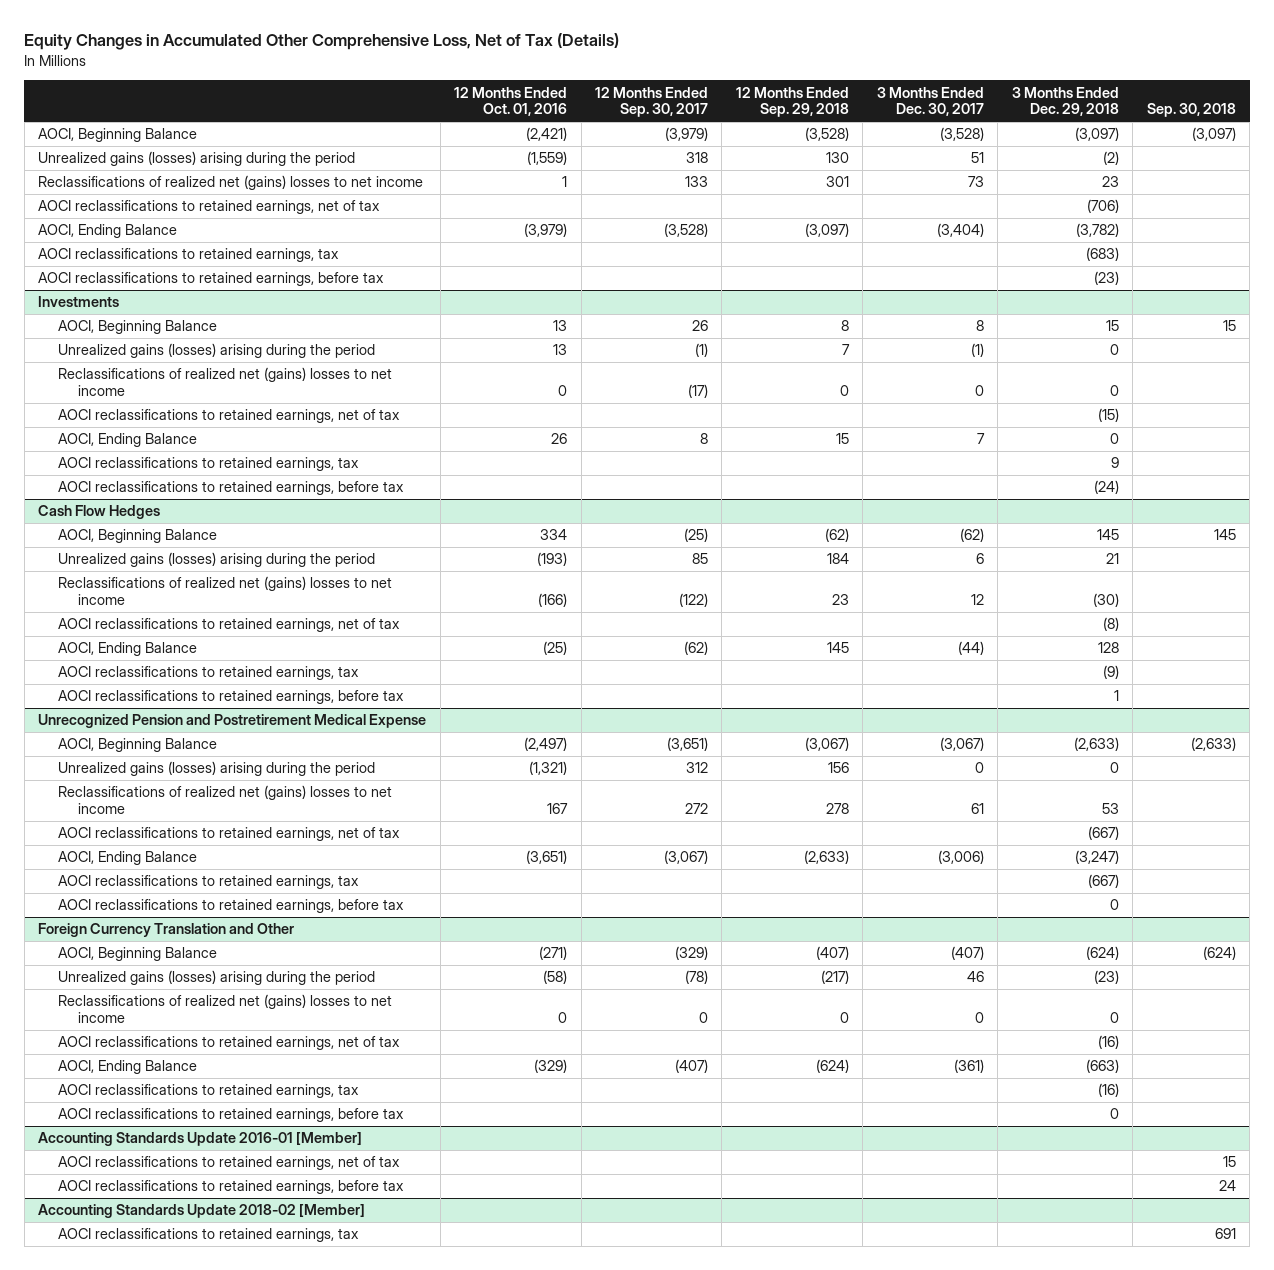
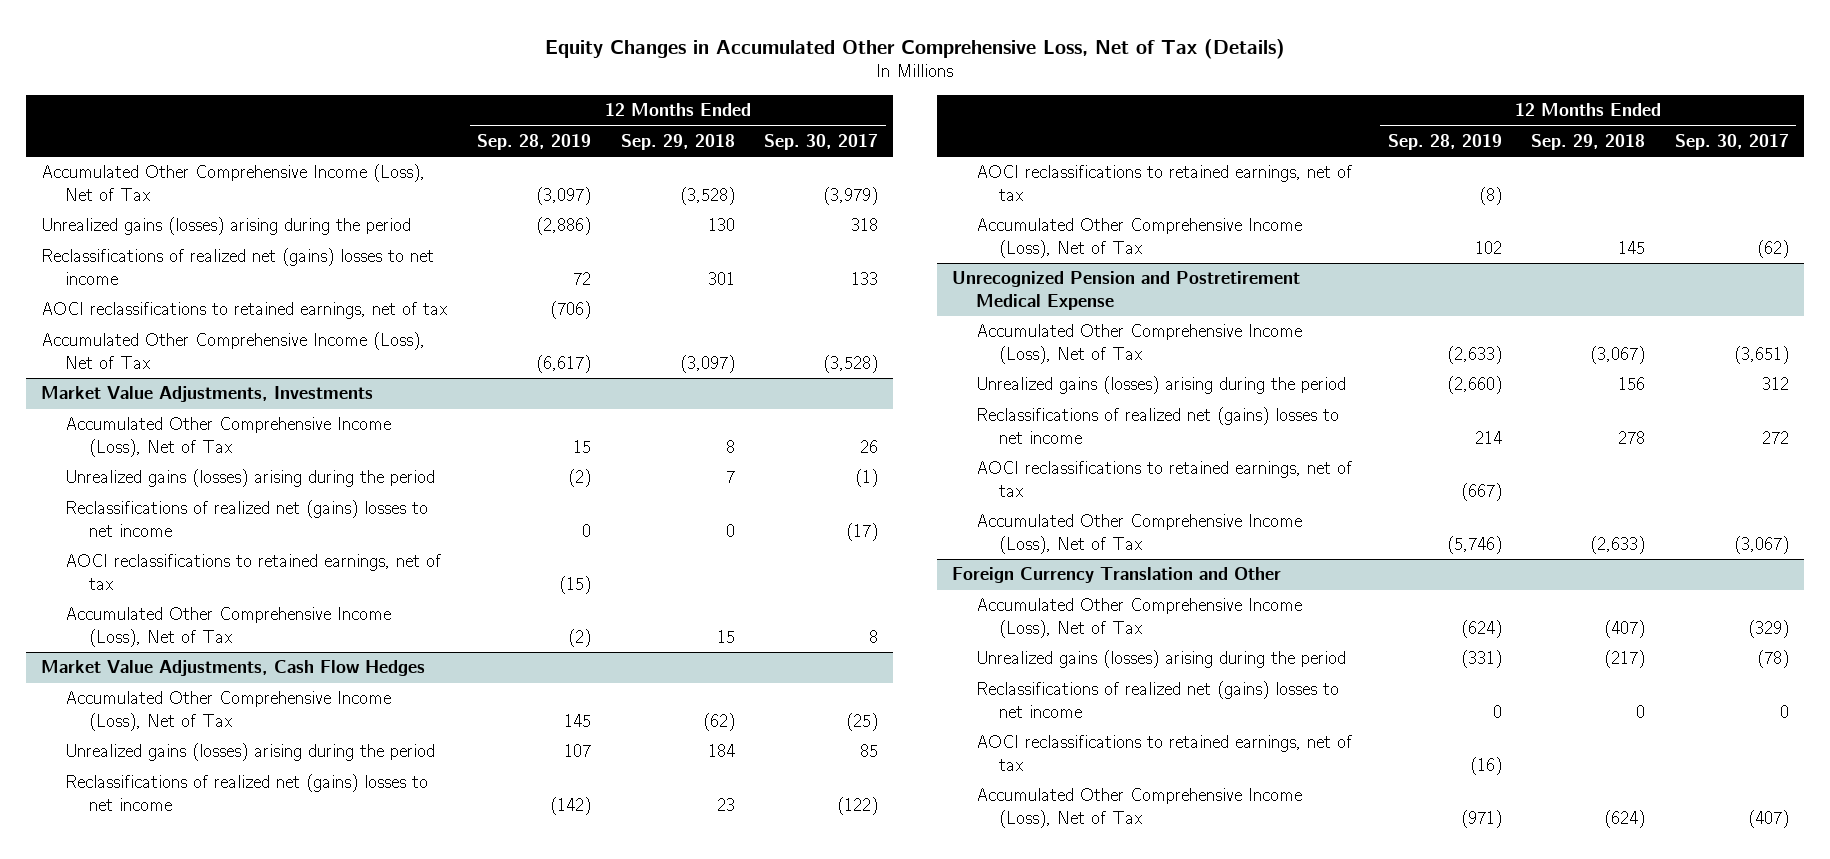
[454,86,568,117] 12 Months Ended Oct. 01, 2016 -> none
[876,86,984,117] 3 Months Ended Dec. 30, 2017 -> none
[1011,86,1119,117] 3 Months Ended Dec. 29, 2018 -> none
[1146,103,1236,118] Sep. 30, 2018 -> none
none -> [476,134,591,151] Sep. 28, 2019
[38,128,198,143] AOCI, Beginning Balance -> [41,164,426,202] Accumulated Other Comprehensive Income (Loss), Net of Tax
[38,248,340,263] AOCI reclassifications to retained earnings, tax -> none
[38,272,385,287] AOCI reclassifications to retained earnings, before tax -> none
[38,224,178,239] AOCI, Ending Balance -> [41,332,426,370] Accumulated Other Comprehensive Income (Loss), Net of Tax
[38,296,120,308] Investments -> [41,386,374,403] Market Value Adjustments, Investments
[57,320,217,335] AOCI, Beginning Balance -> [64,417,391,458] Accumulated Other Comprehensive Income (Loss), Net of Tax
[57,457,359,472] AOCI reclassifications to retained earnings, tax -> none
[57,481,404,496] AOCI reclassifications to retained earnings, before tax -> none
[57,433,197,448] AOCI, Ending Balance -> [64,607,391,648] Accumulated Other Comprehensive Income (Loss), Net of Tax
[38,505,161,520] Cash Flow Hedges -> [41,660,426,677] Market Value Adjustments, Cash Flow Hedges
[57,529,217,544] AOCI, Beginning Balance -> [64,691,391,732] Accumulated Other Comprehensive Income (Loss), Net of Tax
[57,666,359,681] AOCI reclassifications to retained earnings, tax -> none
[57,690,404,705] AOCI reclassifications to retained earnings, before tax -> none
[57,642,197,657] AOCI, Ending Balance -> [975,218,1302,259] Accumulated Other Comprehensive Income (Loss), Net of Tax
[57,738,217,753] AOCI, Beginning Balance -> [975,324,1302,365] Accumulated Other Comprehensive Income (Loss), Net of Tax
[57,875,359,890] AOCI reclassifications to retained earnings, tax -> none
[57,899,404,914] AOCI reclassifications to retained earnings, before tax -> none
[57,851,197,866] AOCI, Ending Balance -> [975,514,1302,555] Accumulated Other Comprehensive Income (Loss), Net of Tax
[57,947,217,962] AOCI, Beginning Balance -> [975,598,1302,639] Accumulated Other Comprehensive Income (Loss), Net of Tax
[57,1084,359,1099] AOCI reclassifications to retained earnings, tax -> none
[57,1108,404,1123] AOCI reclassifications to retained earnings, before tax -> none
[38,1132,363,1147] Accounting Standards Update 2016-01 [Member] -> none
[57,1156,400,1171] AOCI reclassifications to retained earnings, net of tax -> none
[57,1180,404,1195] AOCI reclassifications to retained earnings, before tax -> none
[38,1204,366,1219] Accounting Standards Update 2018-02 [Member] -> none
[57,1228,359,1243] AOCI reclassifications to retained earnings, tax -> none
[57,1060,197,1075] AOCI, Ending Balance -> [975,788,1302,829] Accumulated Other Comprehensive Income (Loss), Net of Tax

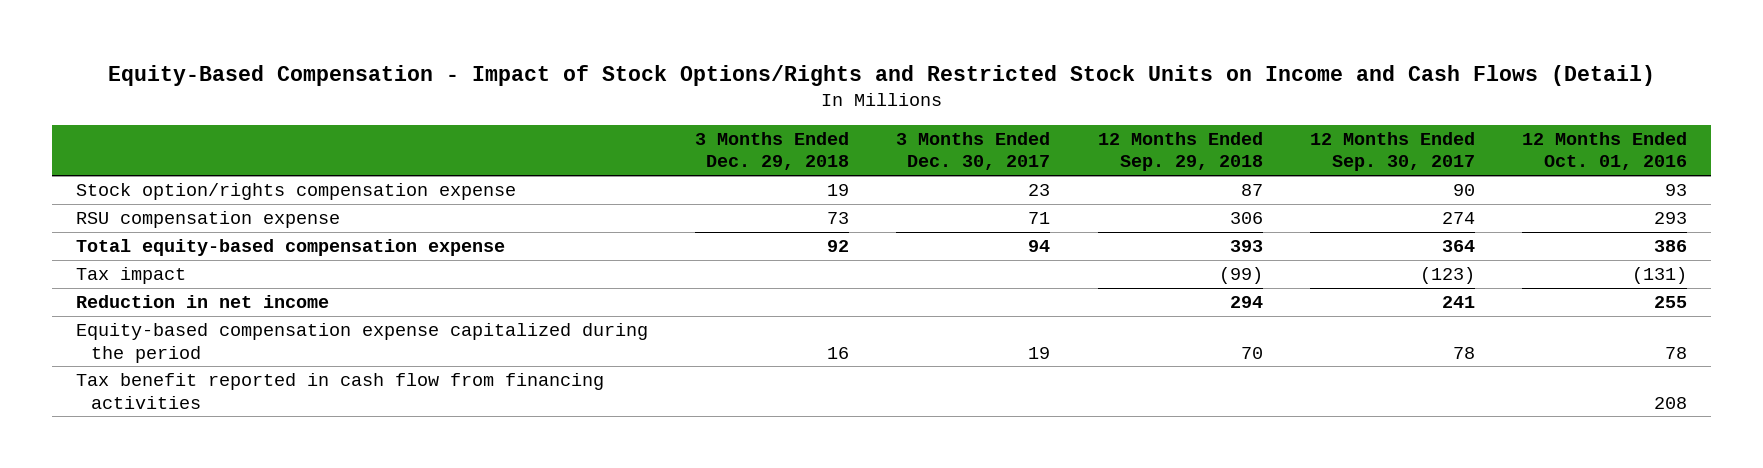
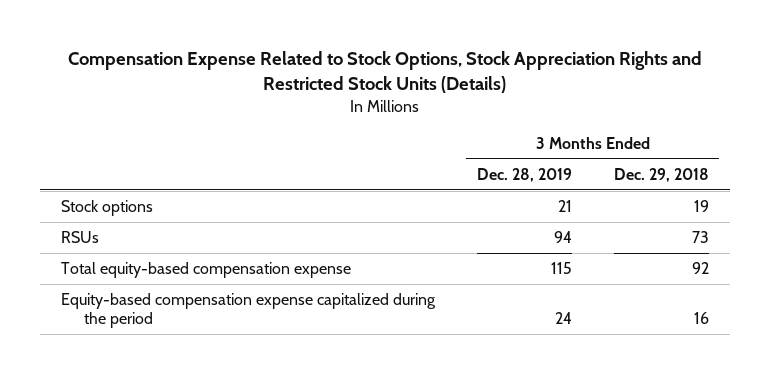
[107,65,1655,87] Equity-Based Compensation - Impact of Stock Options/Rights and Restricted Stock Units on Income and Cash Flows (Detail) -> [67,50,702,93] Compensation Expense Related to Stock Options, Stock Appreciation Rights and Restricted Stock Units (Details)
[896,131,1051,171] 3 Months Ended Dec. 30, 2017 -> none
[1097,131,1263,172] 12 Months Ended Sep. 29, 2018 -> none
[1309,131,1475,172] 12 Months Ended Sep. 30, 2017 -> none
[1522,131,1688,171] 12 Months Ended Oct. 01, 2016 -> none
none -> [476,167,572,182] Dec. 28, 2019
[75,182,516,200] Stock option/rights compensation expense -> [60,200,153,217] Stock options
[75,210,340,228] RSU compensation expense -> [60,231,99,244] RSUs
[75,266,186,284] Tax impact -> none
[75,294,329,308] Reduction in net income -> none
[75,372,604,409] Tax benefit reported in cash flow from financing activities -> none

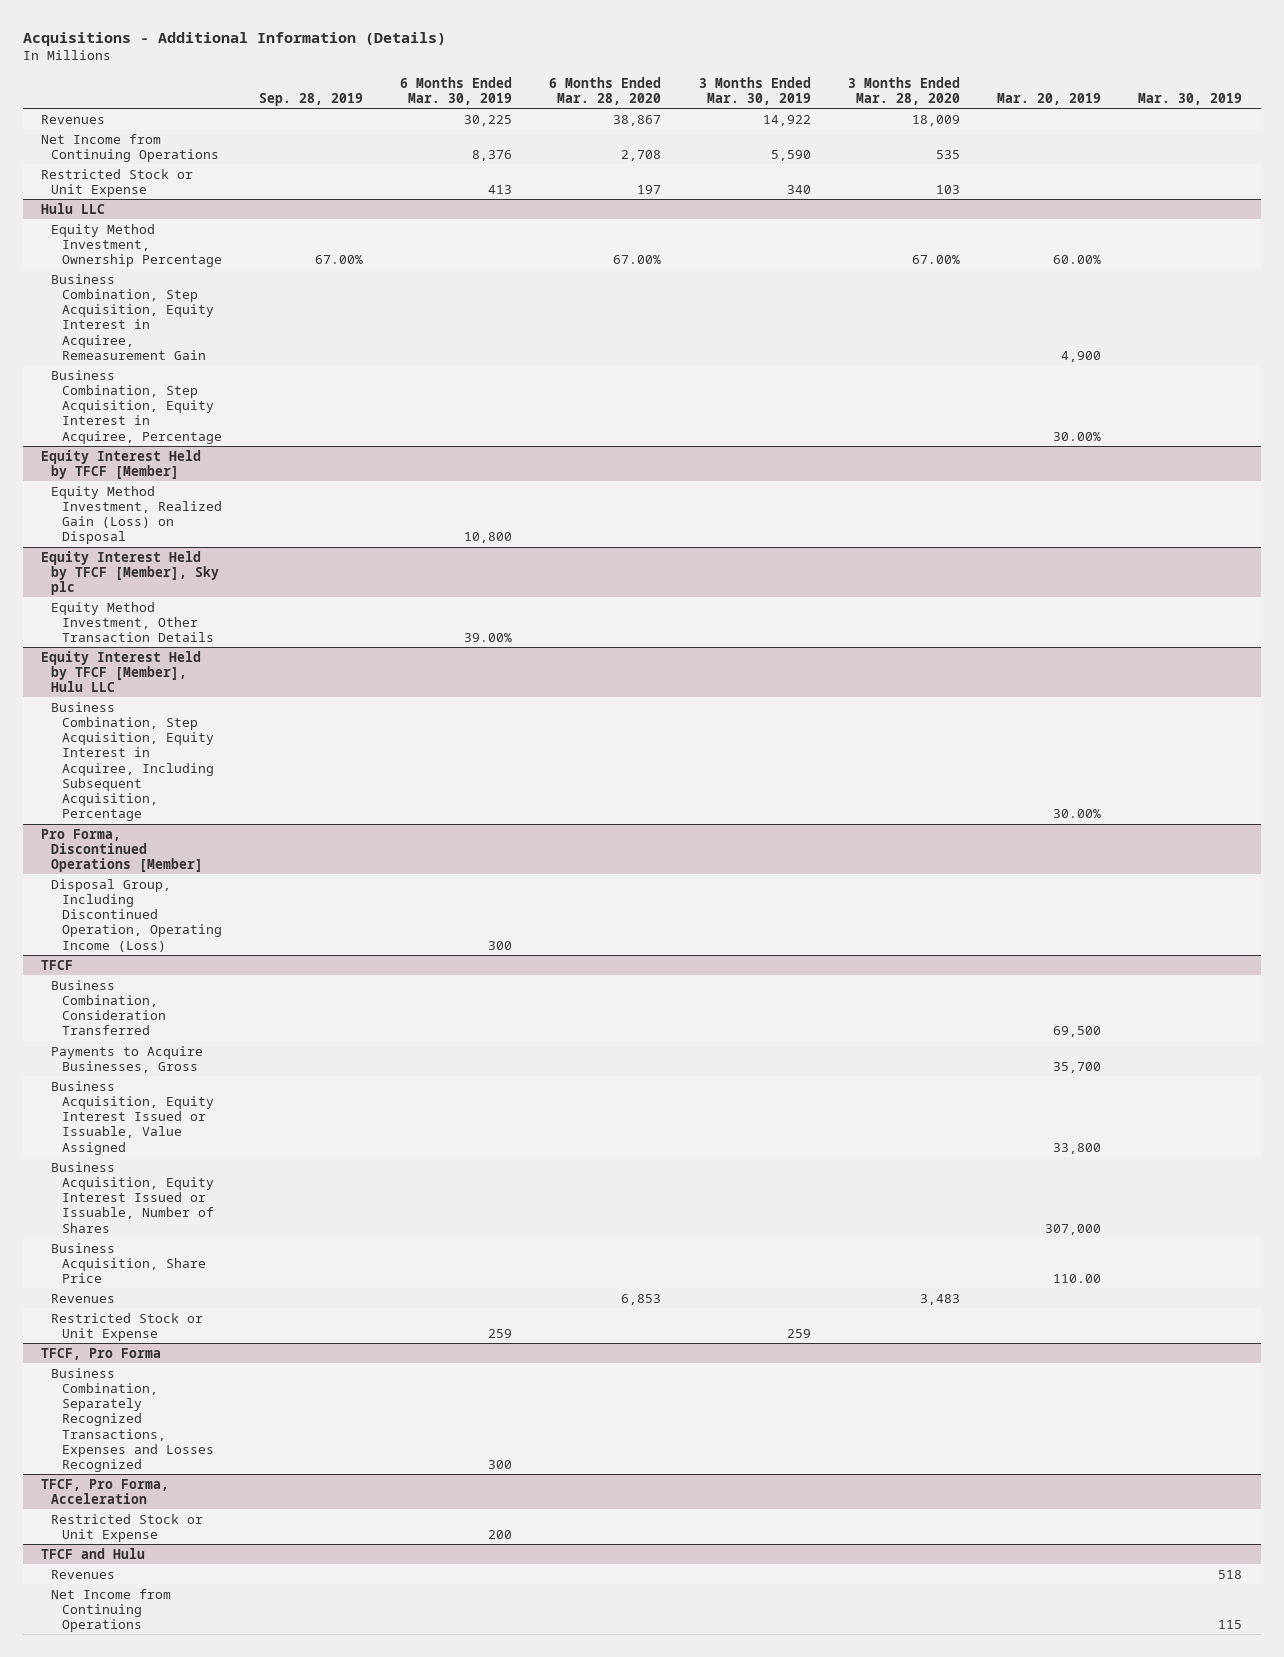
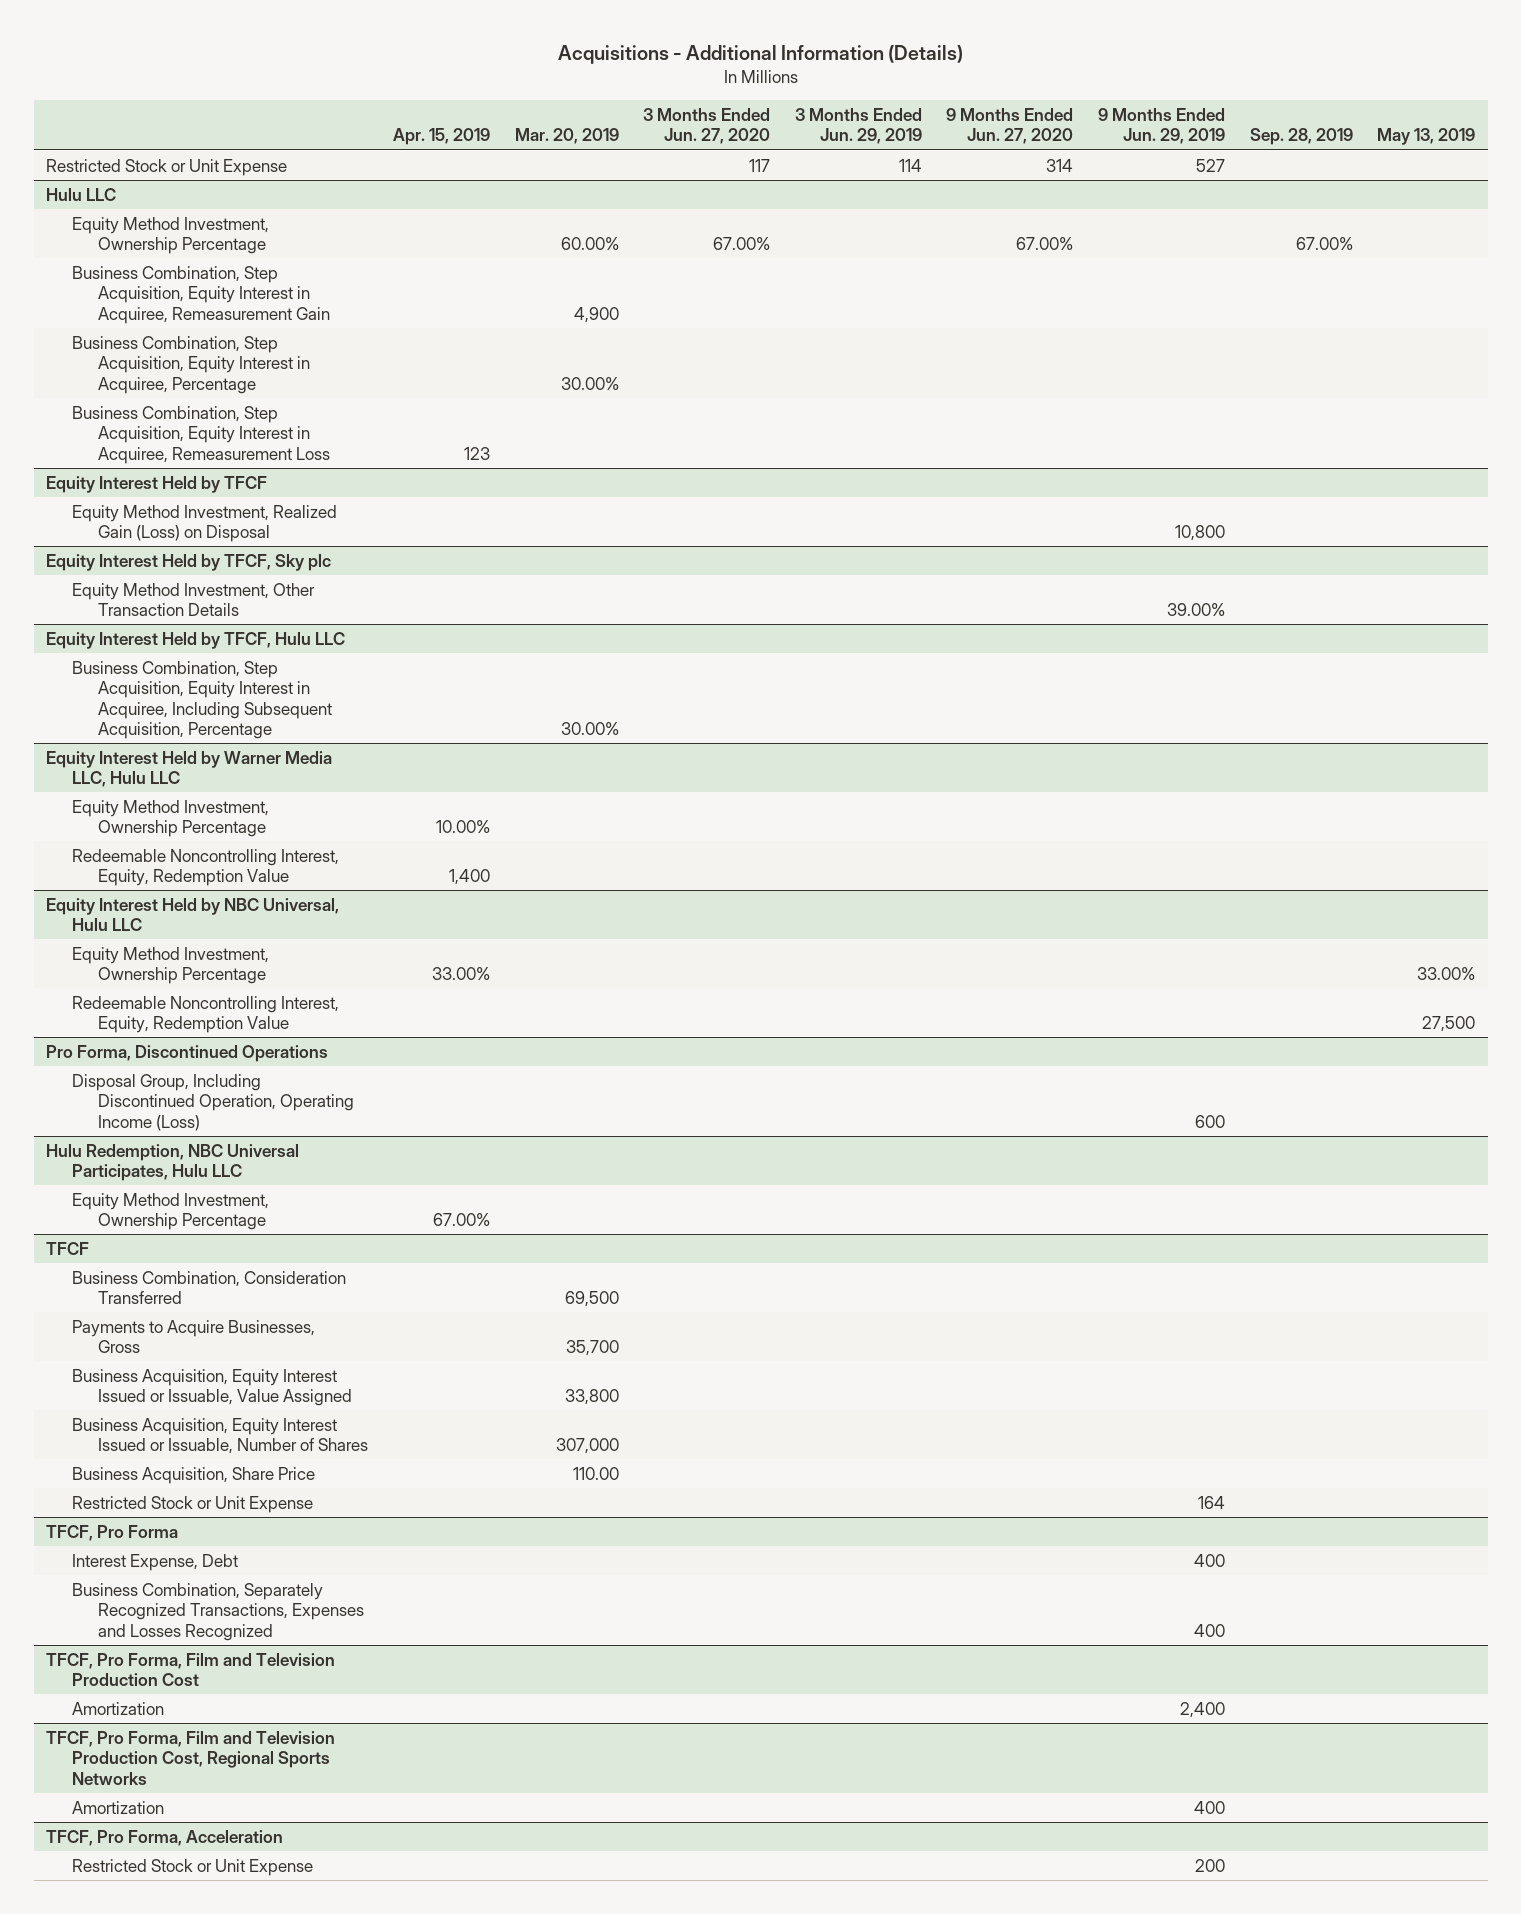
[400,76,513,105] 6 Months Ended Mar. 30, 2019 -> none
[549,76,662,105] 6 Months Ended Mar. 28, 2020 -> none
[698,76,811,105] 3 Months Ended Mar. 30, 2019 -> none
[847,76,960,105] 3 Months Ended Mar. 28, 2020 -> none
[1138,92,1243,105] Mar. 30, 2019 -> none
none -> [393,128,491,146] Apr. 15, 2019
none -> [643,107,771,145] 3 Months Ended Jun. 27, 2020
none -> [794,107,922,145] 3 Months Ended Jun. 29, 2019
none -> [946,107,1074,145] 9 Months Ended Jun. 27, 2020
none -> [1098,107,1226,145] 9 Months Ended Jun. 29, 2019
none -> [1377,128,1476,146] May 13, 2019
[41,114,106,124] Revenues -> none
[41,133,220,162] Net Income from Continuing Operations -> none
none -> [72,405,331,464] Business Combination, Step Acquisition, Equity Interest in Acquiree, Remeasurement Loss
[41,449,202,479] Equity Interest Held by TFCF [Member] -> [45,475,267,493] Equity Interest Held by TFCF
[41,550,220,596] Equity Interest Held by TFCF [Member], Sky plc -> [45,553,331,571] Equity Interest Held by TFCF, Sky plc
[41,650,202,693] Equity Interest Held by TFCF [Member], Hulu LLC -> [45,631,345,649] Equity Interest Held by TFCF, Hulu LLC
none -> [45,750,332,788] Equity Interest Held by Warner Media LLC, Hulu LLC
none -> [72,799,270,838] Equity Method Investment, Ownership Percentage
none -> [72,848,340,887] Redeemable Noncontrolling Interest, Equity, Redemption Value
none -> [45,897,339,932] Equity Interest Held by NBC Universal, Hulu LLC
none -> [72,946,270,985] Equity Method Investment, Ownership Percentage
none -> [72,995,340,1034] Redeemable Noncontrolling Interest, Equity, Redemption Value
[41,828,204,873] Pro Forma, Discontinued Operations [Member] -> [45,1044,328,1062] Pro Forma, Discontinued Operations
none -> [45,1143,299,1182] Hulu Redemption, NBC Universal Participates, Hulu LLC
none -> [72,1192,270,1231] Equity Method Investment, Ownership Percentage
[51,1293,116,1303] Revenues -> none
none -> [72,1553,239,1571] Interest Expense, Debt
none -> [45,1652,335,1687] TFCF, Pro Forma, Film and Television Production Cost
none -> [72,1701,165,1715] Amortization
none -> [45,1730,335,1785] TFCF, Pro Forma, Film and Television Production Cost, Regional Sports Networks
none -> [72,1800,165,1814] Amortization
[41,1547,146,1559] TFCF and Hulu -> none
[51,1569,116,1579] Revenues -> none
[51,1588,172,1633] Net Income from Continuing Operations -> none

